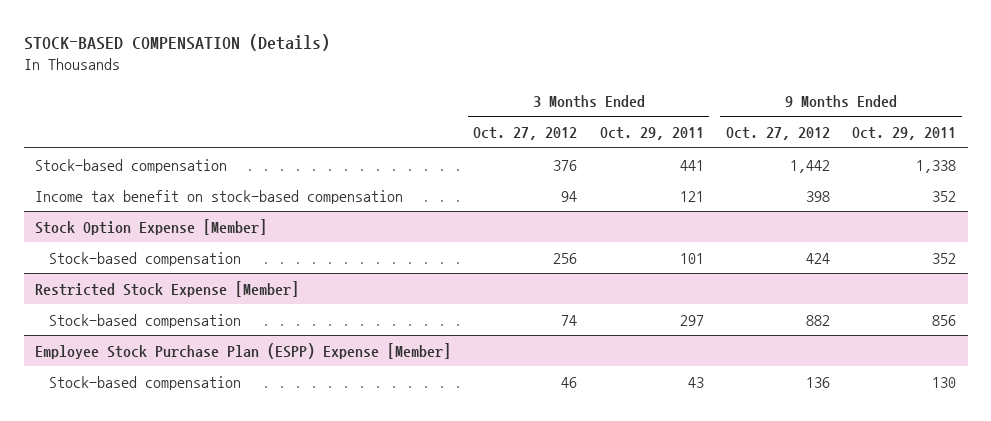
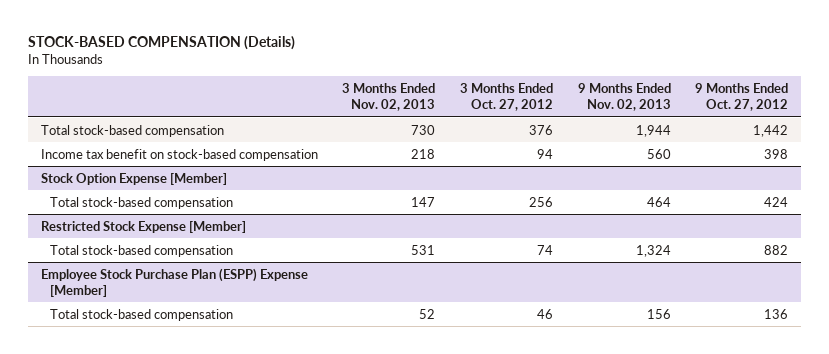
[599,126,704,140] Oct. 29, 2011 -> none
[852,126,957,140] Oct. 29, 2011 -> none
none -> [342,83,436,111] 3 Months Ended Nov. 02, 2013
none -> [577,83,671,111] 9 Months Ended Nov. 02, 2013
[34,158,227,173] Stock-based compensation -> [40,124,224,137] Total stock-based compensation
[48,251,241,266] Stock-based compensation -> [50,196,234,209] Total stock-based compensation
[48,313,241,328] Stock-based compensation -> [50,244,234,257] Total stock-based compensation
[48,375,241,390] Stock-based compensation -> [50,308,234,321] Total stock-based compensation

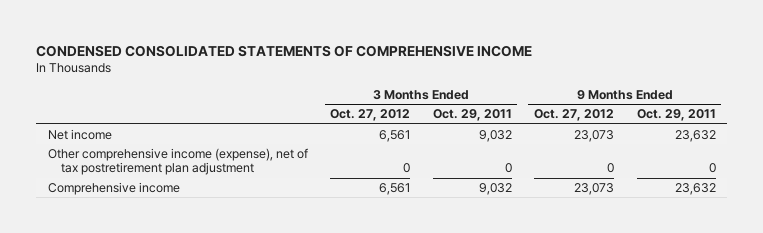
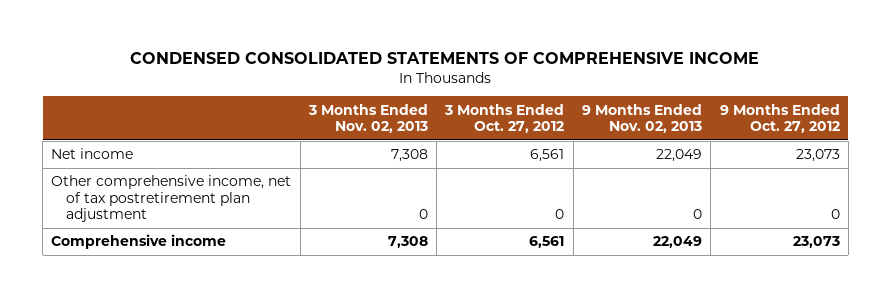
[432,109,512,122] Oct. 29, 2011 -> none
[636,109,716,122] Oct. 29, 2011 -> none
none -> [307,103,428,134] 3 Months Ended Nov. 02, 2013
none -> [582,103,703,134] 9 Months Ended Nov. 02, 2013
[47,148,308,176] Other comprehensive income (expense), net of tax postretirement plan adjustment -> [51,175,292,222] Other comprehensive income, net of tax postretirement plan adjustment

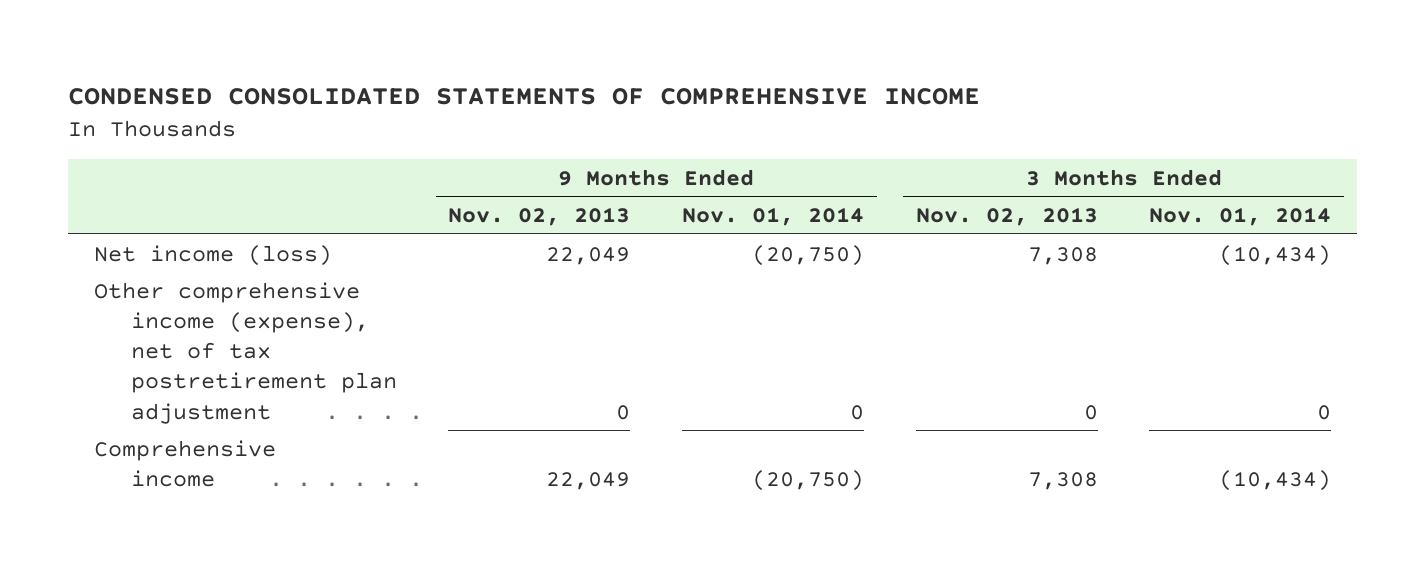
[444,103,565,134] 3 Months Ended Oct. 27, 2012 -> none
[719,103,840,134] 9 Months Ended Oct. 27, 2012 -> none
none -> [682,207,865,227] Nov. 01, 2014
none -> [1149,207,1332,227] Nov. 01, 2014
[51,148,134,160] Net income -> [93,244,332,266] Net income (loss)
[51,175,292,222] Other comprehensive income, net of tax postretirement plan adjustment -> [93,281,397,424] Other comprehensive income (expense), net of tax postretirement plan adjustment

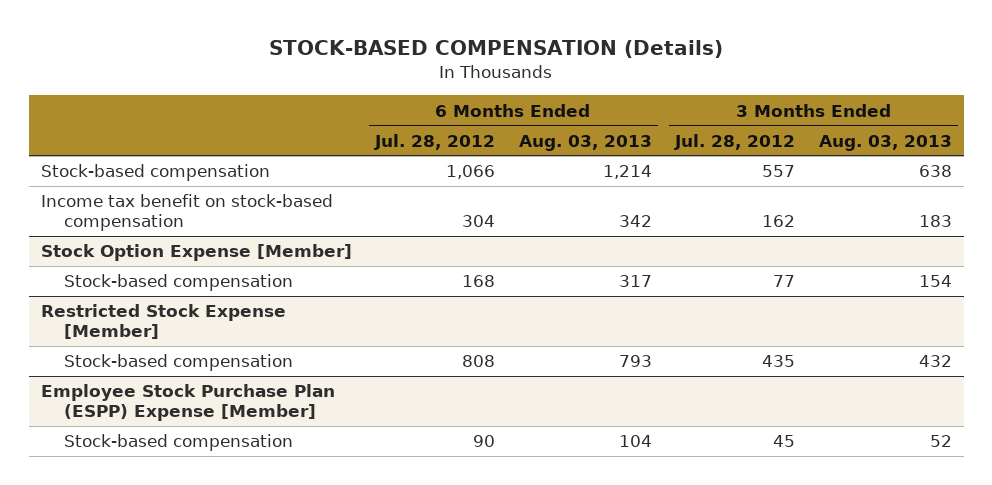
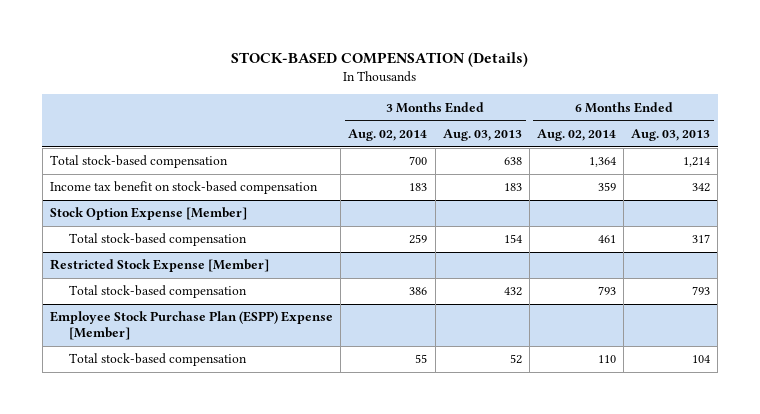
[374,133,496,150] Jul. 28, 2012 -> none
[674,133,796,150] Jul. 28, 2012 -> none
none -> [348,128,428,141] Aug. 02, 2014
none -> [537,128,617,141] Aug. 02, 2014
[40,164,270,182] Stock-based compensation -> [50,155,229,169] Total stock-based compensation
[63,274,293,292] Stock-based compensation -> [68,233,247,247] Total stock-based compensation
[63,354,293,372] Stock-based compensation -> [68,285,247,299] Total stock-based compensation
[63,434,293,452] Stock-based compensation -> [68,353,247,367] Total stock-based compensation

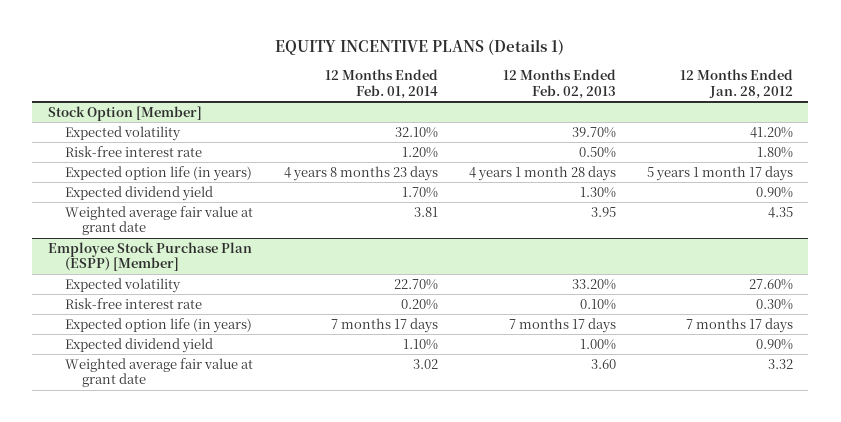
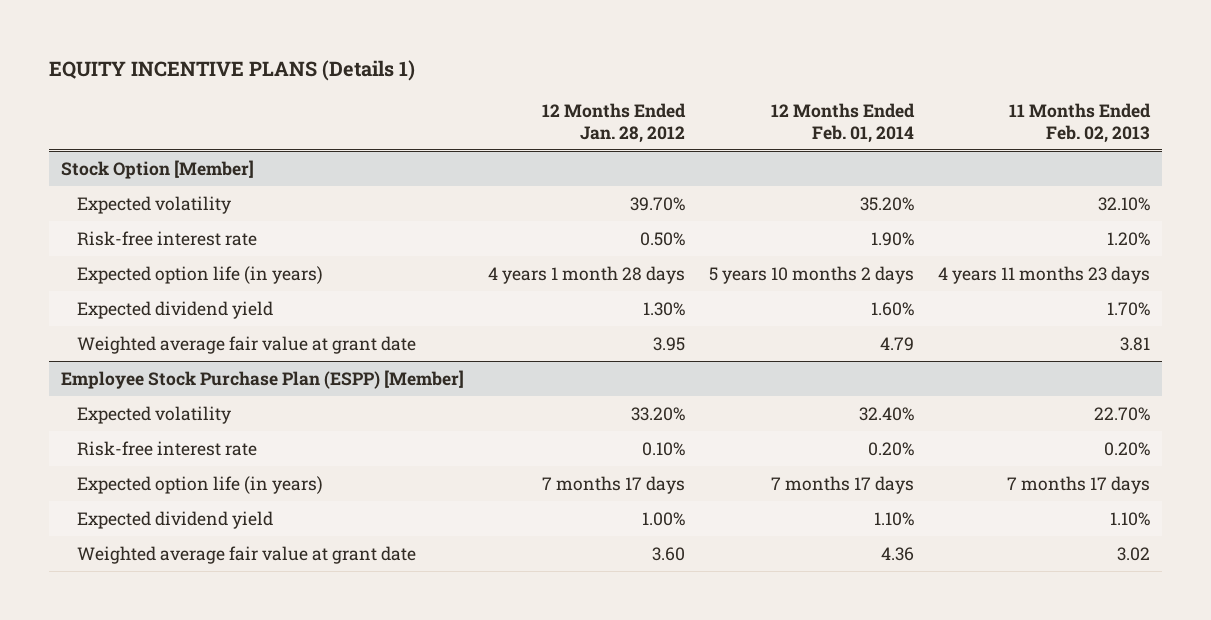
[502,69,616,99] 12 Months Ended Feb. 02, 2013 -> none
none -> [1009,102,1152,143] 11 Months Ended Feb. 02, 2013
[394,126,438,138] 32.10% -> [860,196,915,211] 35.20%
[749,126,793,138] 41.20% -> [629,196,685,211] 39.70%
[401,146,438,158] 1.20% -> [871,231,915,246] 1.90%
[756,146,793,158] 1.80% -> [639,231,685,246] 0.50%
[283,165,438,181] 4 years 8 months 23 days -> [709,265,915,284] 5 years 10 months 2 days
[646,165,793,181] 5 years 1 month 17 days -> [487,265,685,284] 4 years 1 month 28 days
[401,186,438,198] 1.70% -> [871,301,915,316] 1.60%
[755,186,793,198] 0.90% -> [642,301,685,316] 1.30%
[413,206,438,217] 3.81 -> [880,336,915,351] 4.79
[767,206,793,218] 4.35 -> [652,336,685,351] 3.95
[393,278,438,290] 22.70% -> [859,406,915,421] 32.40%
[748,278,793,290] 27.60% -> [630,406,685,421] 33.20%
[755,298,793,310] 0.30% -> [641,441,685,456] 0.10%
[755,338,793,350] 0.90% -> [641,511,685,526] 1.00%
[412,358,438,369] 3.02 -> [881,546,915,561] 4.36
[767,358,793,369] 3.32 -> [651,546,685,561] 3.60

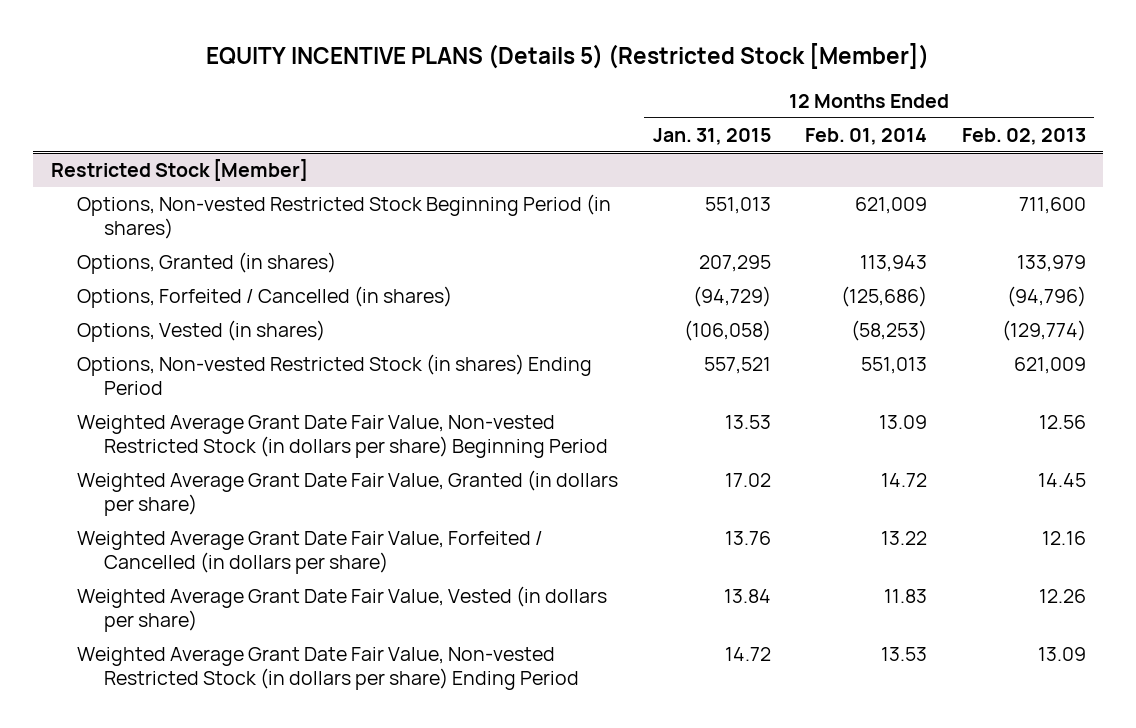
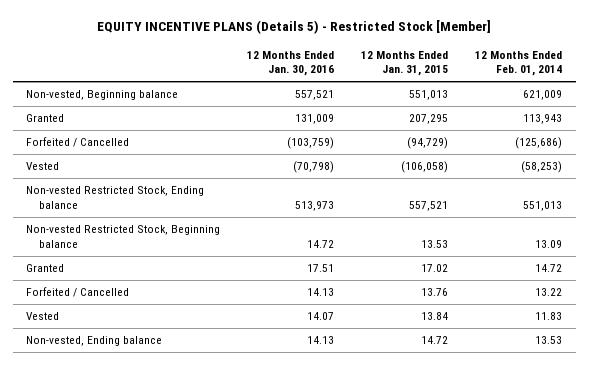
[206,42,930,69] EQUITY INCENTIVE PLANS (Details 5) (Restricted Stock [Member]) -> [97,19,492,34] EQUITY INCENTIVE PLANS (Details 5) - Restricted Stock [Member]
[961,127,1086,145] Feb. 02, 2013 -> none
none -> [247,50,335,77] 12 Months Ended Jan. 30, 2016
[50,159,308,182] Restricted Stock [Member] -> none
[77,194,612,239] Options, Non-vested Restricted Stock Beginning Period (in shares) -> [26,90,179,101] Non-vested, Beginning balance
[77,252,337,275] Options, Granted (in shares) -> [26,114,65,123] Granted
[77,286,453,309] Options, Forfeited / Cancelled (in shares) -> [26,137,130,148] Forfeited / Cancelled
[77,320,326,343] Options, Vested (in shares) -> [26,162,60,171] Vested
[77,354,593,395] Options, Non-vested Restricted Stock (in shares) Ending Period -> [26,186,205,209] Non-vested Restricted Stock, Ending balance
[77,415,608,458] Weighted Average Grant Date Fair Value, Non-vested Restricted Stock (in dollars per share) Beginning Period -> [26,225,221,248] Non-vested Restricted Stock, Beginning balance
[77,470,619,516] Weighted Average Grant Date Fair Value, Granted (in dollars per share) -> [26,264,65,273] Granted
[77,531,544,574] Weighted Average Grant Date Fair Value, Forfeited / Cancelled (in dollars per share) -> [26,287,130,298] Forfeited / Cancelled
[77,586,608,632] Weighted Average Grant Date Fair Value, Vested (in dollars per share) -> [26,312,60,321] Vested
[77,647,579,690] Weighted Average Grant Date Fair Value, Non-vested Restricted Stock (in dollars per share) Ending Period -> [26,336,163,347] Non-vested, Ending balance

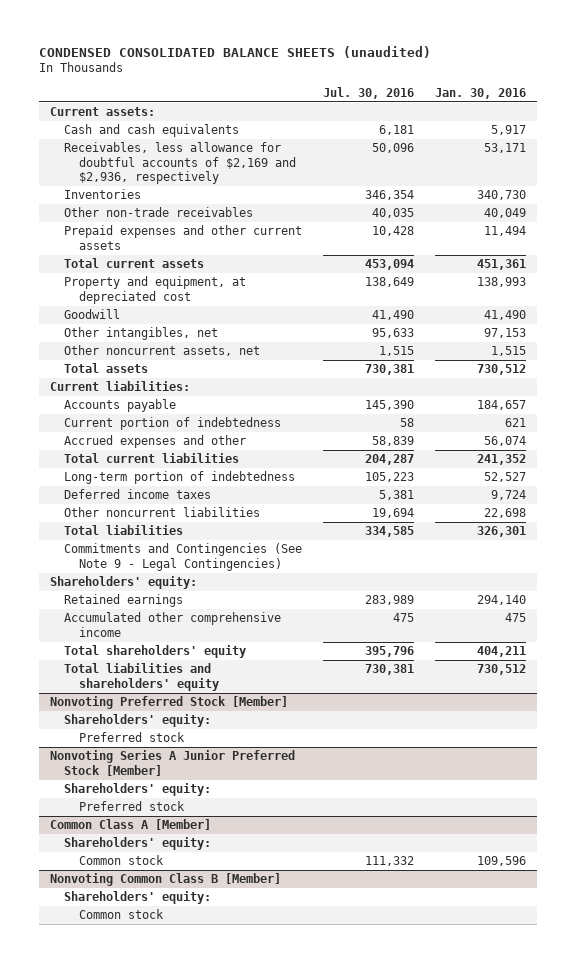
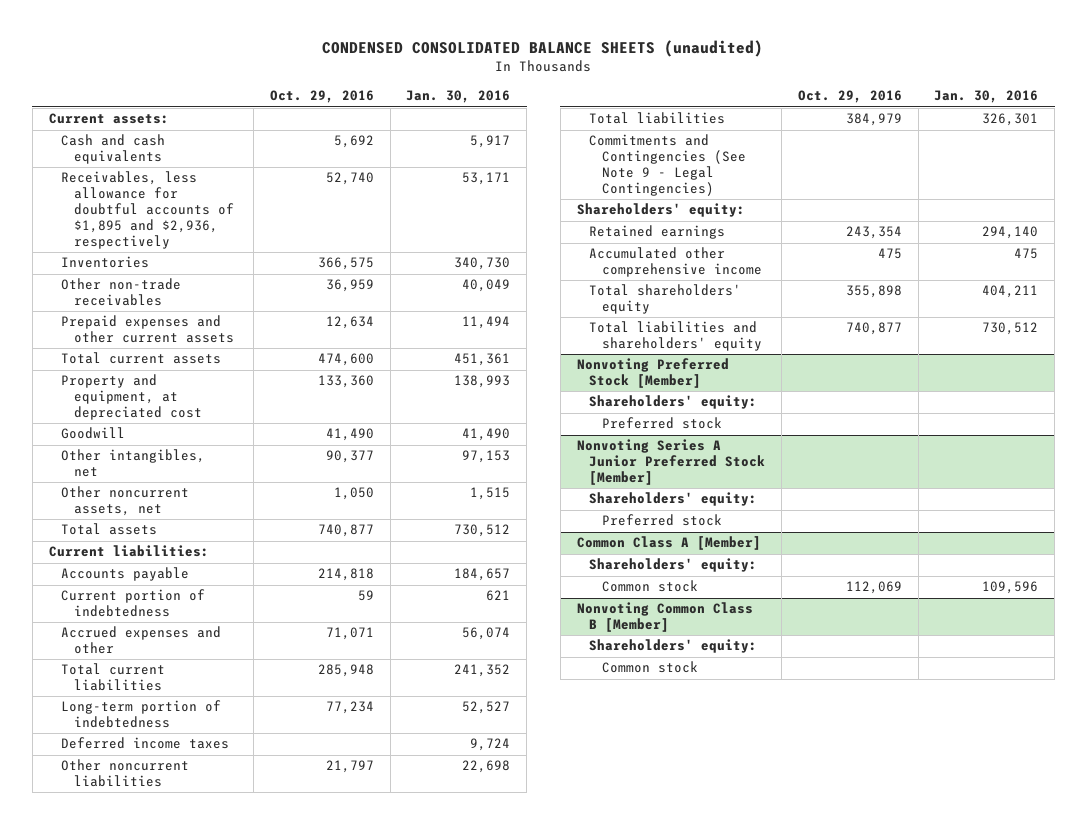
[323,86,415,99] Jul. 30, 2016 -> none
none -> [269,90,374,104] Oct. 29, 2016
[64,142,297,184] Receivables, less allowance for doubtful accounts of $2,169 and $2,936, respectively -> [61,171,234,250] Receivables, less allowance for doubtful accounts of $1,895 and $2,936, respectively

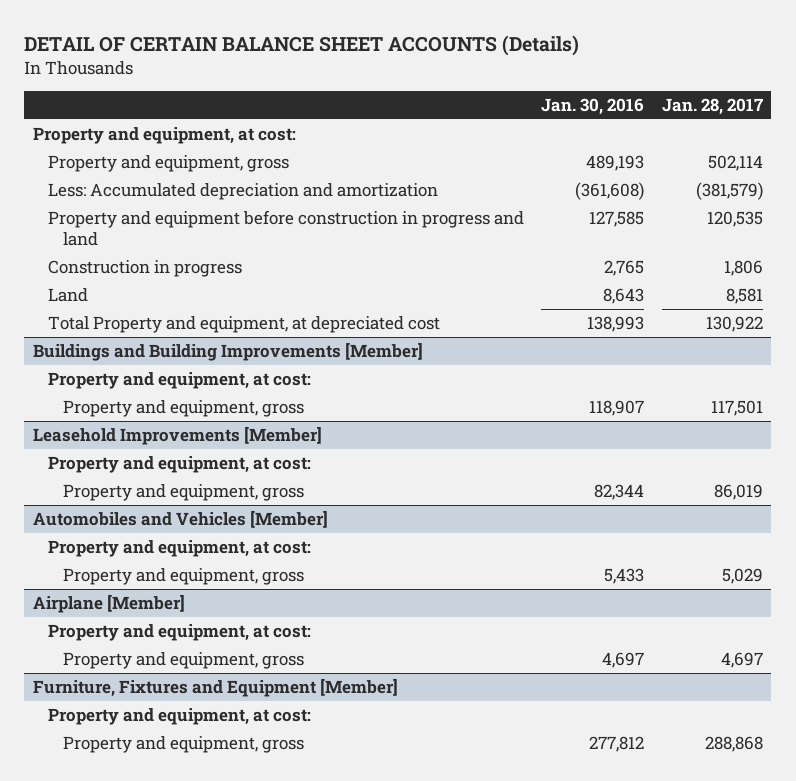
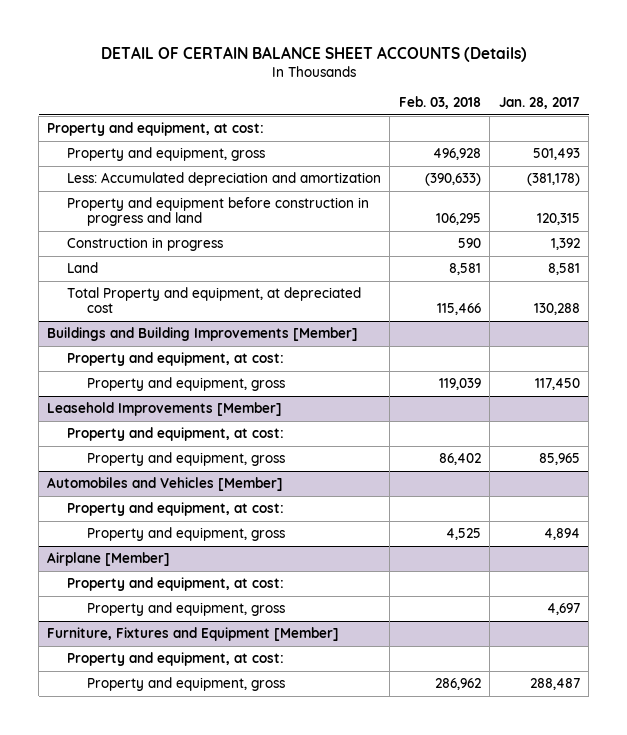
[541,97,645,115] Jan. 30, 2016 -> none
none -> [398,96,481,110] Feb. 03, 2018
[707,155,763,172] 502,114 -> [532,148,580,161] 501,493
[695,182,763,201] (381,579) -> [526,173,580,187] (381,178)
[706,211,763,228] 120,535 -> [536,213,580,226] 120,315
[723,260,763,277] 1,806 -> [550,238,580,251] 1,392
[705,316,763,333] 130,922 -> [533,303,580,316] 130,288
[710,400,763,417] 117,501 -> [534,378,580,391] 117,450
[713,484,763,501] 86,019 -> [538,453,580,466] 85,965
[721,568,763,585] 5,029 -> [543,528,580,541] 4,894
[704,736,763,753] 288,868 -> [529,678,580,691] 288,487

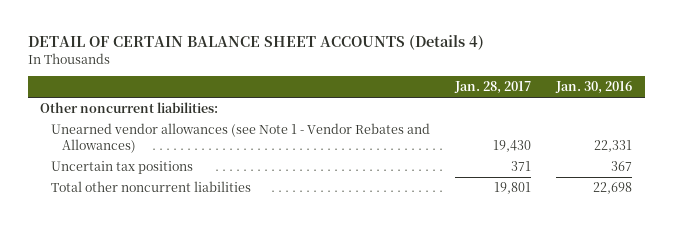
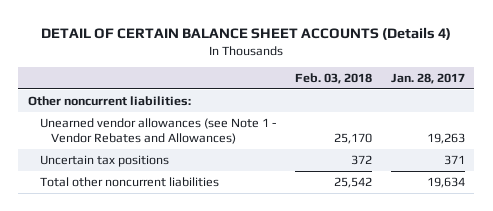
[555,81,633,95] Jan. 30, 2016 -> none
none -> [294,73,372,85] Feb. 03, 2018
[493,140,532,153] 19,430 -> [426,132,465,144] 19,263
[494,182,532,195] 19,801 -> [426,176,465,188] 19,634

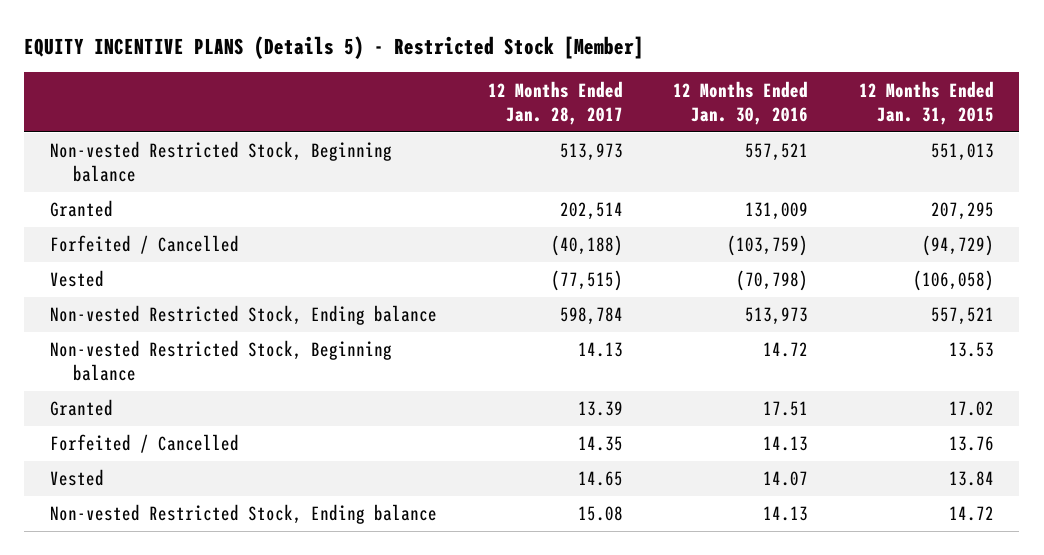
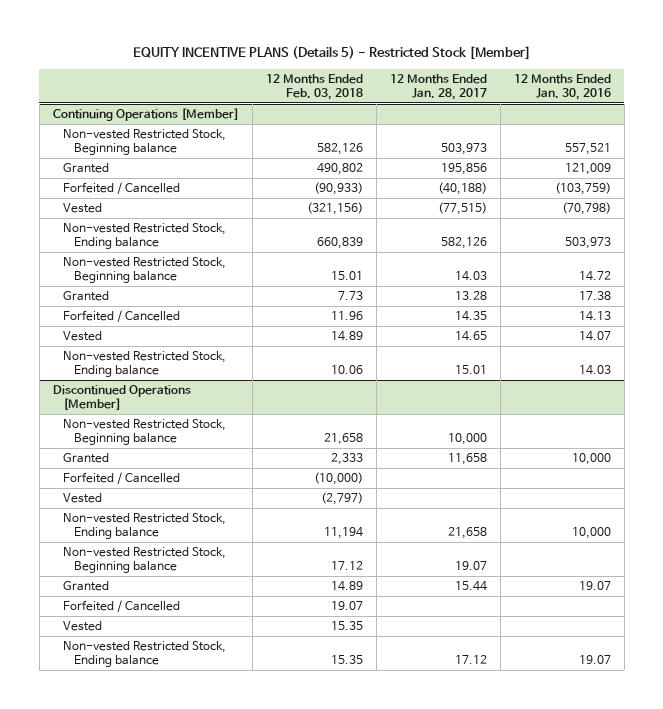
[859,80,995,125] 12 Months Ended Jan. 31, 2015 -> none
none -> [265,73,363,100] 12 Months Ended Feb. 03, 2018
none -> [52,108,239,122] Continuing Operations [Member]
[559,143,623,162] 513,973 -> [440,142,487,155] 503,973
[559,202,623,221] 202,514 -> [440,163,487,176] 195,856
[745,202,809,221] 131,009 -> [564,163,611,176] 121,009
[559,307,623,326] 598,784 -> [440,236,487,249] 582,126
[745,307,809,326] 513,973 -> [564,236,611,249] 503,973
[577,342,623,358] 14.13 -> [454,270,487,281] 14.03
[577,401,623,417] 13.39 -> [454,291,487,301] 13.28
[763,401,809,417] 17.51 -> [578,291,611,301] 17.38
[577,506,623,522] 15.08 -> [454,364,487,374] 15.01
[763,506,809,522] 14.13 -> [578,364,611,375] 14.03
none -> [52,385,191,410] Discontinued Operations [Member]
none -> [63,419,227,445] Non-vested Restricted Stock, Beginning balance
none -> [63,453,110,464] Granted
none -> [63,472,181,485] Forfeited / Cancelled
none -> [63,493,103,504] Vested
none -> [63,513,227,539] Non-vested Restricted Stock, Ending balance
none -> [63,547,227,573] Non-vested Restricted Stock, Beginning balance
none -> [63,581,110,592] Granted
none -> [63,600,181,613] Forfeited / Cancelled
none -> [63,621,103,632] Vested
none -> [63,641,227,667] Non-vested Restricted Stock, Ending balance

